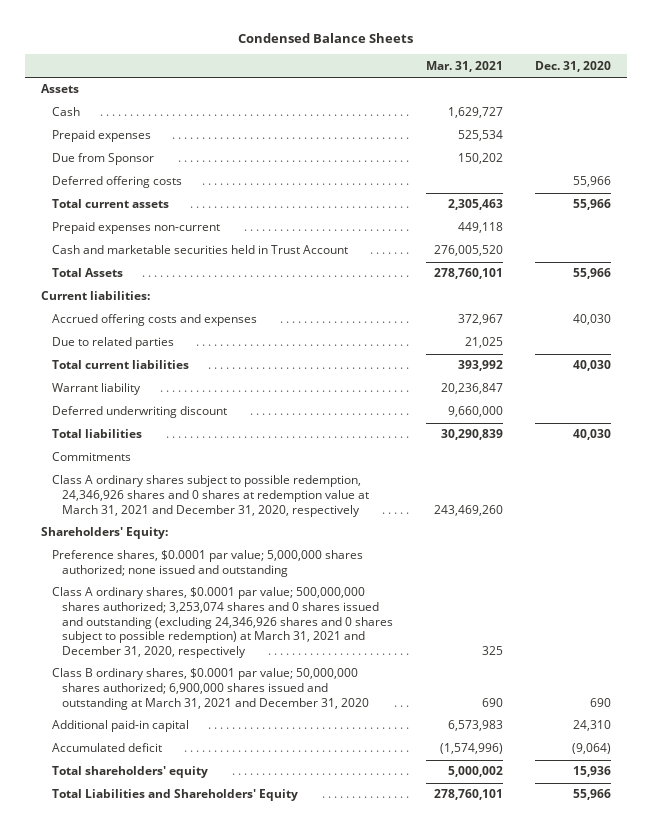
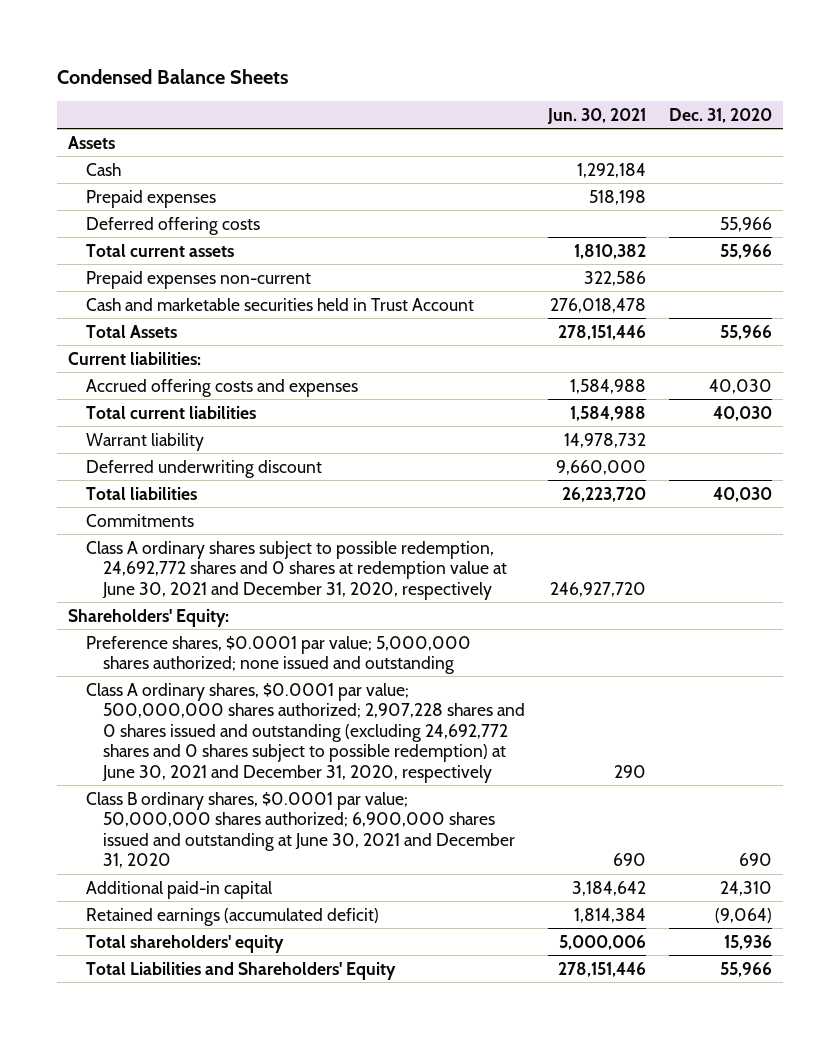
[425,60,503,72] Mar. 31, 2021 -> none
none -> [547,108,647,125] Jun. 30, 2021
[51,153,154,166] Due from Sponsor -> none
[51,337,174,350] Due to related parties -> none
[51,475,370,517] Class A ordinary shares subject to possible redemption, 24,346,926 shares and 0 shares at redemption value at March 31, 2021 and December 31, 2020, respectively -> [85,540,508,600] Class A ordinary shares subject to possible redemption, 24,692,772 shares and 0 shares at redemption value at June 30, 2021 and December 31, 2020, respectively
[51,587,394,658] Class A ordinary shares, $0.0001 par value; 500,000,000 shares authorized; 3,253,074 shares and 0 shares issued and outstanding (excluding 24,346,926 shares and 0 shares subject to possible redemption) at March 31, 2021 and December 31, 2020, respectively -> [85,682,526,784] Class A ordinary shares, $0.0001 par value; 500,000,000 shares authorized; 2,907,228 shares and 0 shares issued and outstanding (excluding 24,692,772 shares and 0 shares subject to possible redemption) at June 30, 2021 and December 31, 2020, respectively
[51,668,370,710] Class B ordinary shares, $0.0001 par value; 50,000,000 shares authorized; 6,900,000 shares issued and outstanding at March 31, 2021 and December 31, 2020 -> [85,791,516,869] Class B ordinary shares, $0.0001 par value; 50,000,000 shares authorized; 6,900,000 shares issued and outstanding at June 30, 2021 and December 31, 2020
[51,743,162,753] Accumulated deficit -> [85,907,379,926] Retained earnings (accumulated deficit)

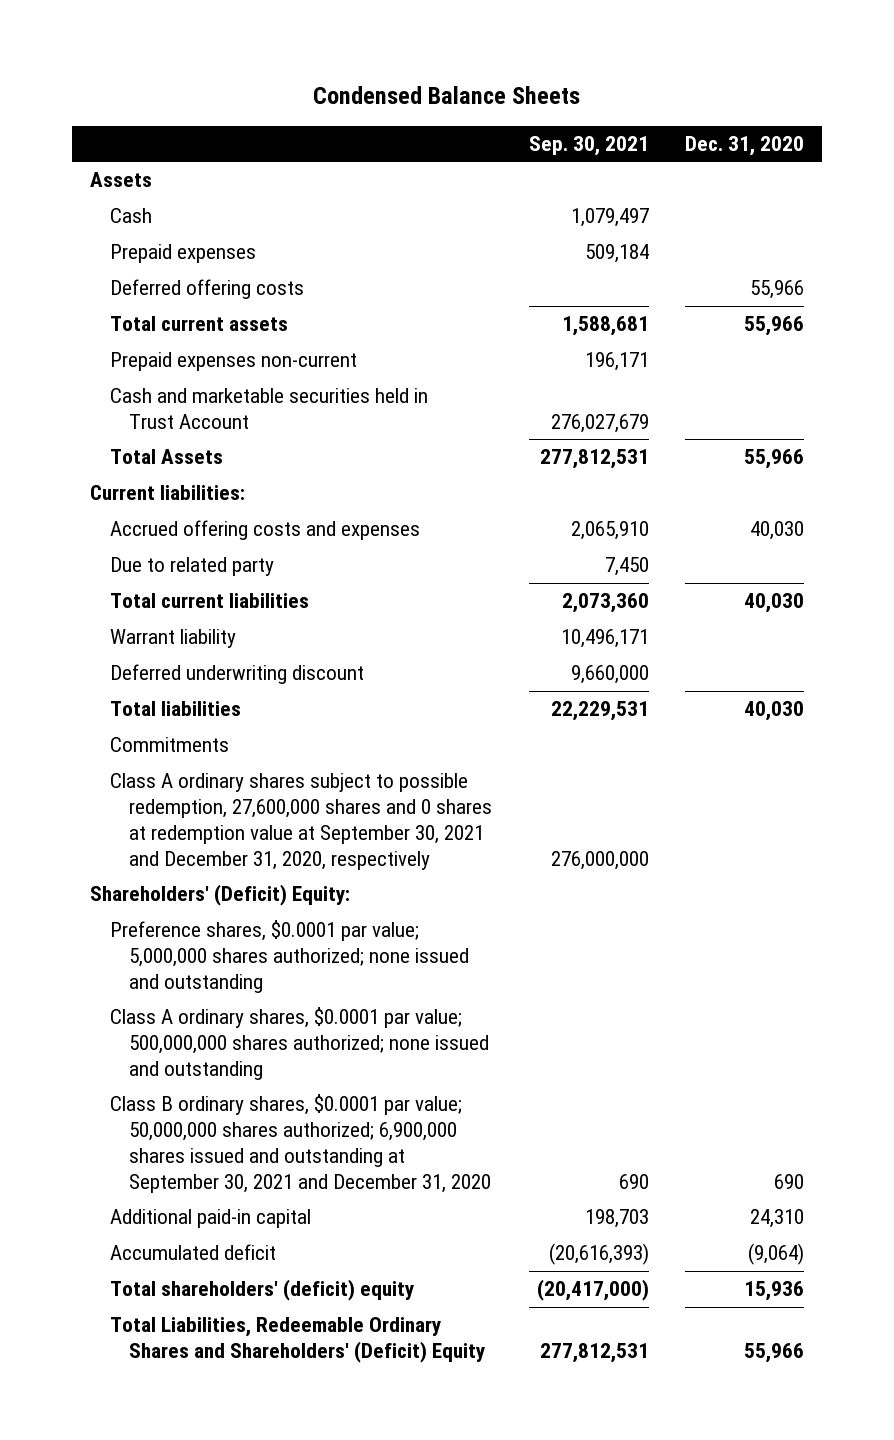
[547,108,647,125] Jun. 30, 2021 -> none
none -> [528,135,649,156] Sep. 30, 2021
none -> [109,557,274,577] Due to related party
[85,540,508,600] Class A ordinary shares subject to possible redemption, 24,692,772 shares and 0 shares at redemption value at June 30, 2021 and December 31, 2020, respectively -> [109,773,493,870] Class A ordinary shares subject to possible redemption, 27,600,000 shares and 0 shares at redemption value at September 30, 2021 and December 31, 2020, respectively
[67,608,229,627] Shareholders' Equity: -> [89,884,350,907] Shareholders' (Deficit) Equity:
[85,682,526,784] Class A ordinary shares, $0.0001 par value; 500,000,000 shares authorized; 2,907,228 shares and 0 shares issued and outstanding (excluding 24,692,772 shares and 0 shares subject to possible redemption) at June 30, 2021 and December 31, 2020, respectively -> [109,1007,490,1080] Class A ordinary shares, $0.0001 par value; 500,000,000 shares authorized; none issued and outstanding
[85,791,516,869] Class B ordinary shares, $0.0001 par value; 50,000,000 shares authorized; 6,900,000 shares issued and outstanding at June 30, 2021 and December 31, 2020 -> [109,1094,492,1193] Class B ordinary shares, $0.0001 par value; 50,000,000 shares authorized; 6,900,000 shares issued and outstanding at September 30, 2021 and December 31, 2020
[85,907,379,926] Retained earnings (accumulated deficit) -> [109,1244,276,1261] Accumulated deficit
[85,934,284,953] Total shareholders' equity -> [109,1279,414,1302] Total shareholders' (deficit) equity
[85,961,396,980] Total Liabilities and Shareholders' Equity -> [109,1317,486,1364] Total Liabilities, Redeemable Ordinary Shares and Shareholders' (Deficit) Equity

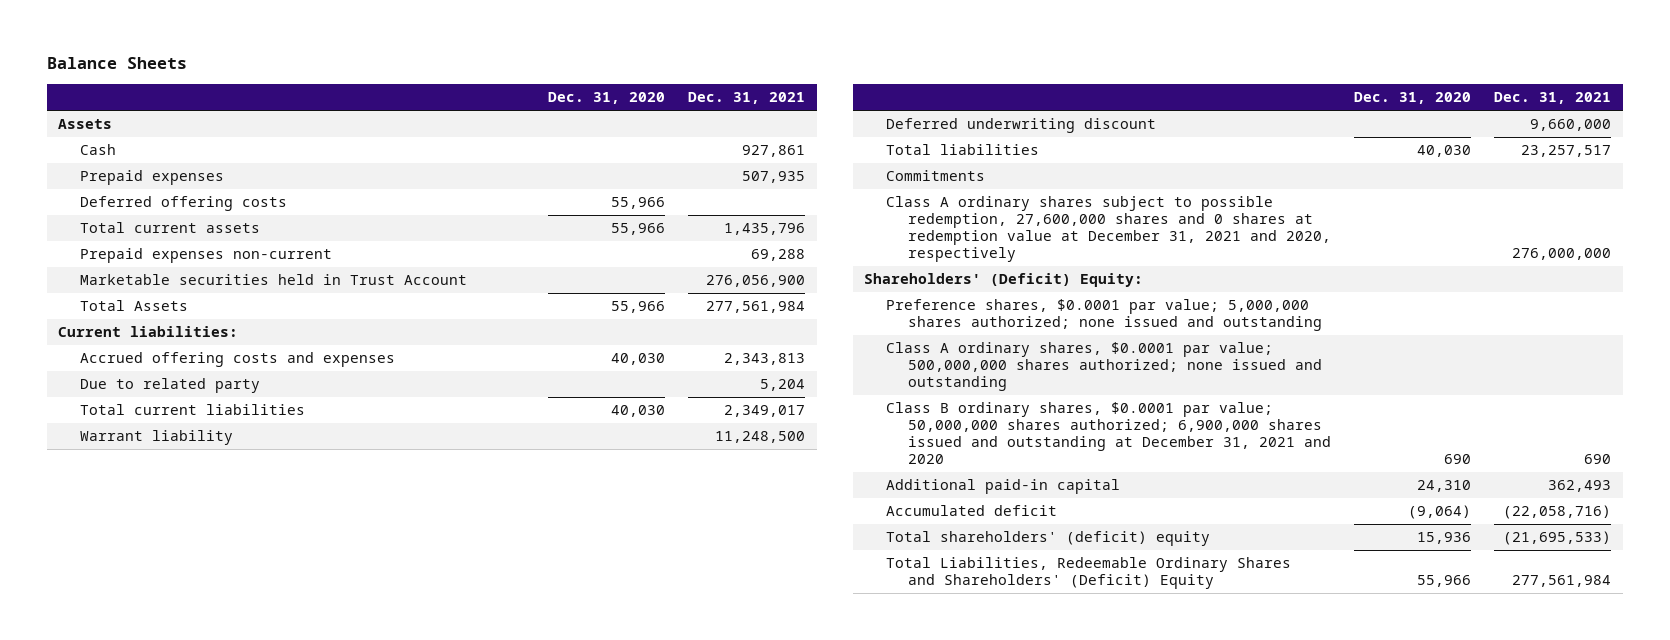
[312,86,580,105] Condensed Balance Sheets -> [46,57,187,70] Balance Sheets
[528,135,649,156] Sep. 30, 2021 -> none
none -> [688,92,806,105] Dec. 31, 2021
[109,388,428,430] Cash and marketable securities held in Trust Account -> [80,274,468,286] Marketable securities held in Trust Account
[109,773,493,870] Class A ordinary shares subject to possible redemption, 27,600,000 shares and 0 shares at redemption value at September 30, 2021 and December 31, 2020, respectively -> [886,196,1332,263] Class A ordinary shares subject to possible redemption, 27,600,000 shares and 0 shares at redemption value at December 31, 2021 and 2020, respectively
[109,1094,492,1193] Class B ordinary shares, $0.0001 par value; 50,000,000 shares authorized; 6,900,000 shares issued and outstanding at September 30, 2021 and December 31, 2020 -> [886,402,1332,465] Class B ordinary shares, $0.0001 par value; 50,000,000 shares authorized; 6,900,000 shares issued and outstanding at December 31, 2021 and 2020

